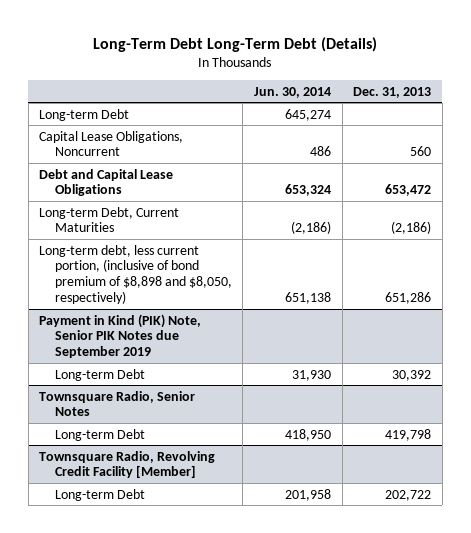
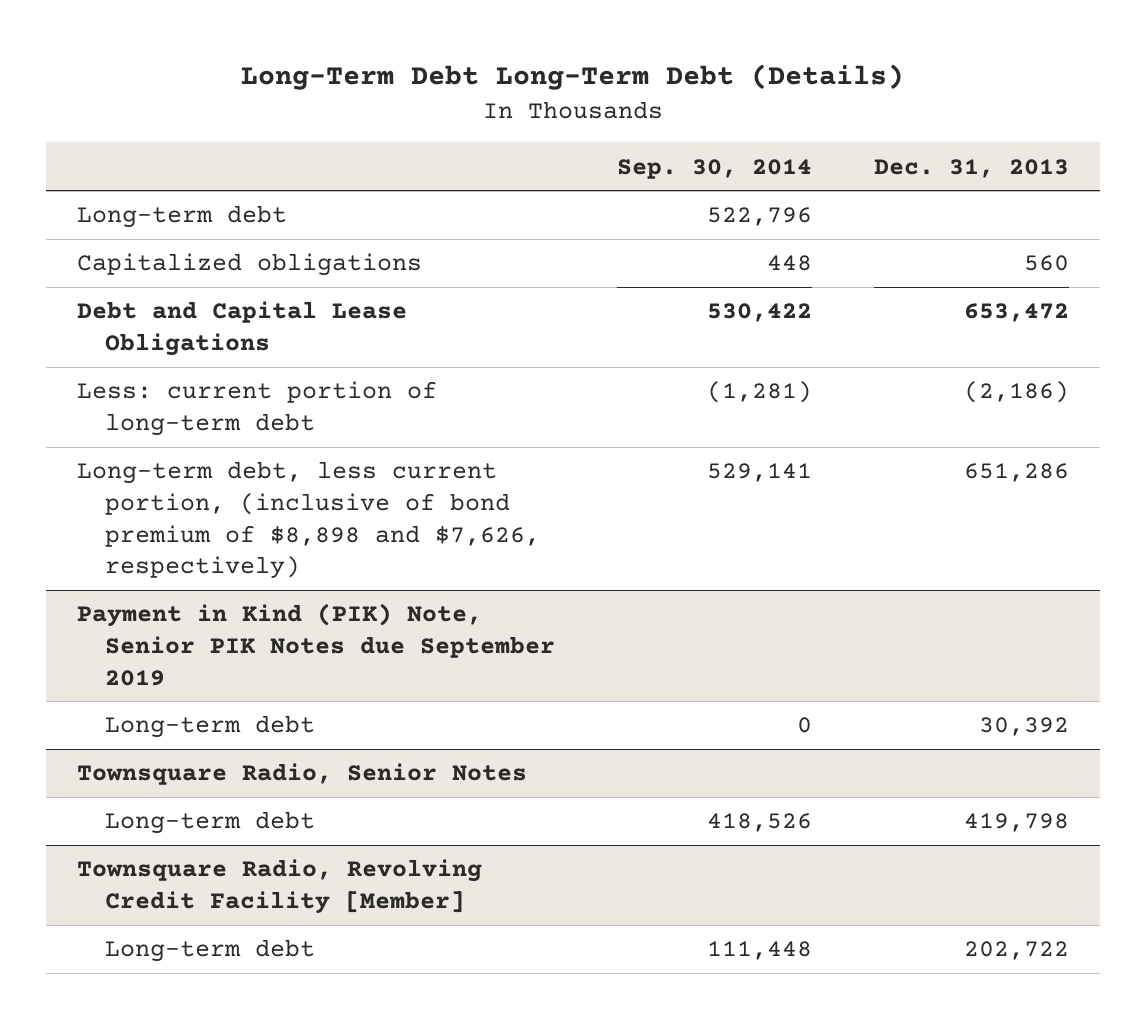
[254,86,332,98] Jun. 30, 2014 -> none
none -> [616,158,812,179] Sep. 30, 2014
[39,108,130,121] Long-term Debt -> [76,205,287,229] Long-term debt
[39,130,184,157] Capital Lease Obligations, Noncurrent -> [76,253,422,277] Capitalized obligations
[39,206,180,233] Long-term Debt, Current Maturities -> [76,381,437,436] Less: current portion of long-term debt
[39,244,232,304] Long-term debt, less current portion, (inclusive of bond premium of $8,898 and $8,050, respectively) -> [76,461,541,580] Long-term debt, less current portion, (inclusive of bond premium of $8,898 and $7,626, respectively)
[54,368,145,381] Long-term Debt -> [105,715,316,739] Long-term debt
[54,428,145,441] Long-term Debt -> [105,811,316,835] Long-term debt
[54,488,145,501] Long-term Debt -> [105,939,316,963] Long-term debt

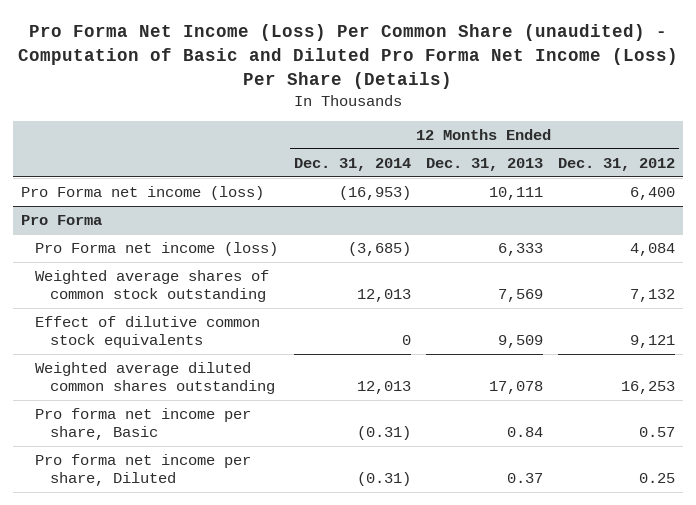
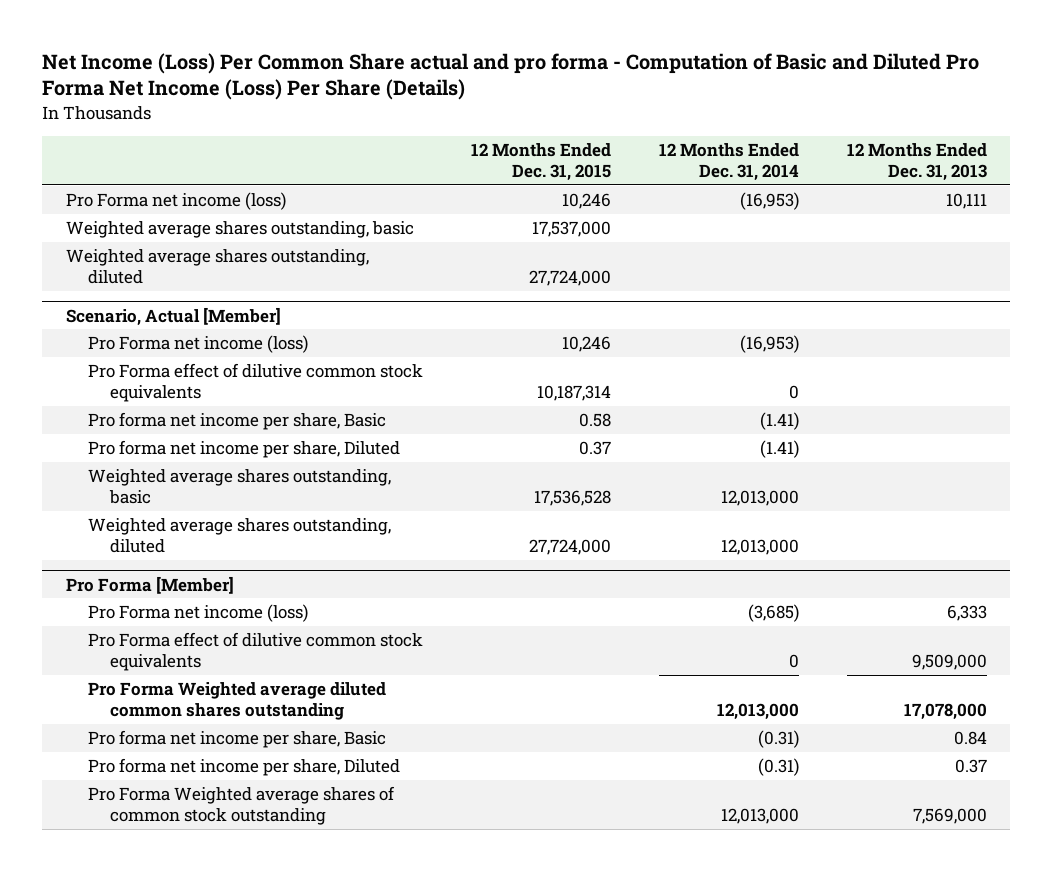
[18,23,679,89] Pro Forma Net Income (Loss) Per Common Share (unaudited) - Computation of Basic and Diluted Pro Forma Net Income (Loss) Per Share (Details) -> [41,52,979,101] Net Income (Loss) Per Common Share actual and pro forma - Computation of Basic and Diluted Pro Forma Net Income (Loss) Per Share (Details)
[558,157,676,171] Dec. 31, 2012 -> none
none -> [470,143,611,181] 12 Months Ended Dec. 31, 2015
none -> [65,221,414,239] Weighted average shares outstanding, basic
none -> [65,249,369,284] Weighted average shares outstanding, diluted
none -> [65,306,281,326] Scenario, Actual [Member]
none -> [87,335,308,354] Pro Forma net income (loss)
none -> [87,363,423,402] Pro Forma effect of dilutive common stock equivalents
none -> [87,412,386,431] Pro forma net income per share, Basic
none -> [87,440,400,459] Pro forma net income per share, Diluted
none -> [87,469,391,504] Weighted average shares outstanding, basic
none -> [87,518,391,553] Weighted average shares outstanding, diluted
[20,214,102,225] Pro Forma -> [65,575,234,594] Pro Forma [Member]
[35,269,270,302] Weighted average shares of common stock outstanding -> none
[35,315,261,348] Effect of dilutive common stock equivalents -> [87,632,423,671] Pro Forma effect of dilutive common stock equivalents
[497,334,543,348] 9,509 -> [911,653,987,670] 9,509,000
[35,361,275,394] Weighted average diluted common shares outstanding -> [87,682,386,720] Pro Forma Weighted average diluted common shares outstanding
[356,380,411,394] 12,013 -> [716,702,799,720] 12,013,000
[488,380,543,394] 17,078 -> [903,702,987,720] 17,078,000
none -> [87,786,395,825] Pro Forma Weighted average shares of common stock outstanding

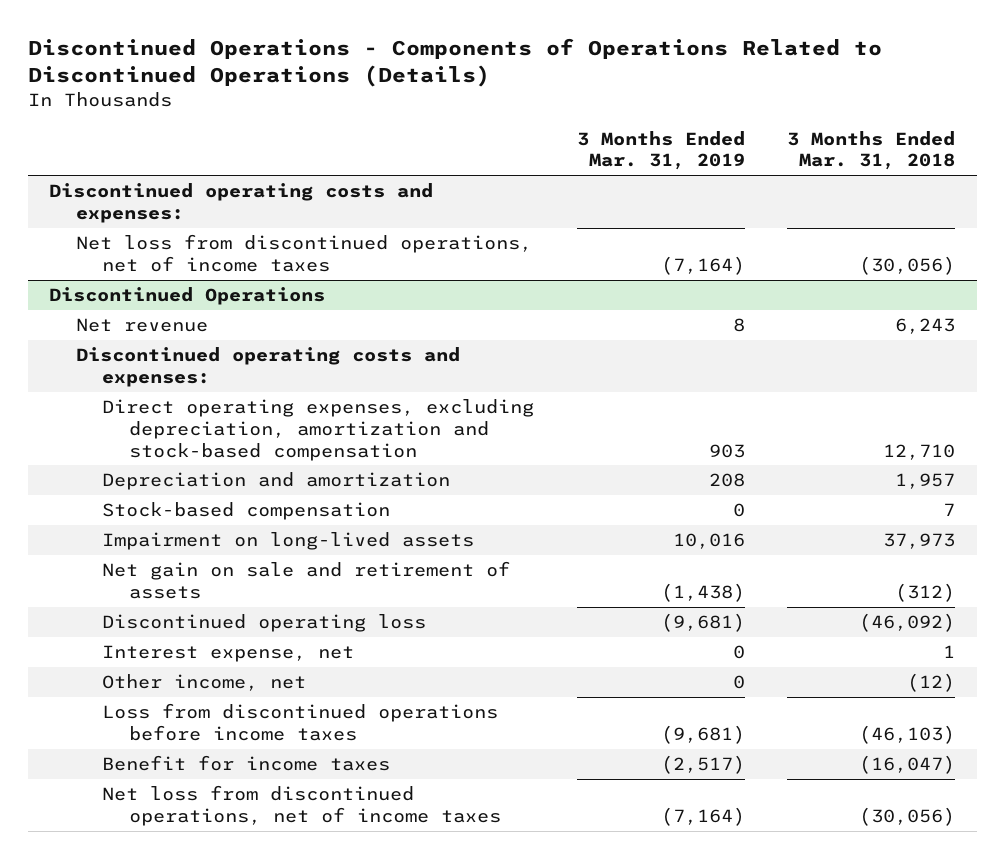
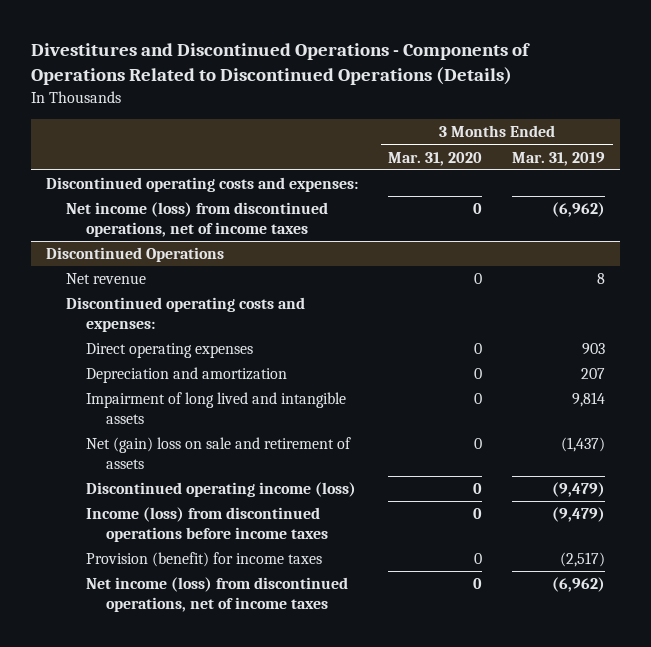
[27,37,882,88] Discontinued Operations - Components of Operations Related to Discontinued Operations (Details) -> [31,43,531,86] Divestitures and Discontinued Operations - Components of Operations Related to Discontinued Operations (Details)
[787,130,956,171] 3 Months Ended Mar. 31, 2018 -> none
none -> [388,151,483,166] Mar. 31, 2020
[75,234,532,272] Net loss from discontinued operations, net of income taxes -> [65,202,328,237] Net income (loss) from discontinued operations, net of income taxes
[660,255,745,275] (7,164) -> [552,202,606,218] (6,962)
[102,502,391,521] Stock-based compensation -> none
[102,645,355,663] Interest expense, net -> none
[102,674,307,692] Other income, net -> none
[102,399,535,461] Direct operating expenses, excluding depreciation, amortization and stock-based compensation -> [85,343,253,359] Direct operating expenses
[708,473,745,488] 208 -> [581,368,606,380] 207
[102,532,475,551] Impairment on long-lived assets -> [85,392,346,424] Impairment of long lived and intangible assets
[672,533,745,550] 10,016 -> [572,392,606,408] 9,814
[102,561,511,599] Net gain on sale and retirement of assets -> [85,437,351,469] Net (gain) loss on sale and retirement of assets
[660,582,745,602] (1,438) -> [561,437,606,453] (1,437)
[102,614,427,633] Discontinued operating loss -> [85,482,356,498] Discontinued operating income (loss)
[660,613,745,633] (9,681) -> [552,482,606,498] (9,479)
[102,703,499,741] Loss from discontinued operations before income taxes -> [85,507,328,542] Income (loss) from discontinued operations before income taxes
[660,724,745,744] (9,681) -> [552,507,606,523] (9,479)
[102,755,391,772] Benefit for income taxes -> [85,552,322,568] Provision (benefit) for income taxes
[102,785,501,826] Net loss from discontinued operations, net of income taxes -> [85,577,348,612] Net income (loss) from discontinued operations, net of income taxes
[660,806,745,826] (7,164) -> [552,577,606,593] (6,962)

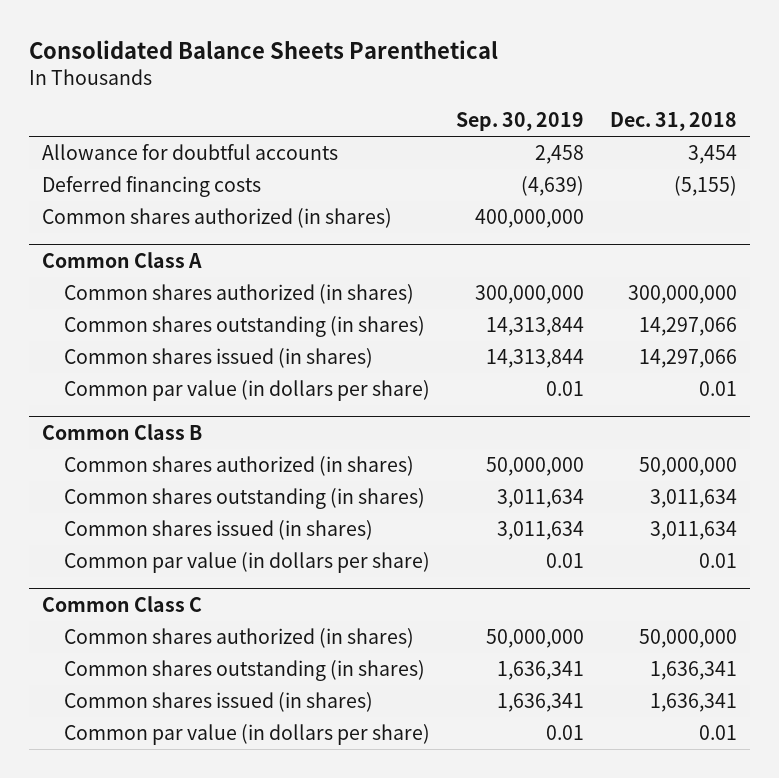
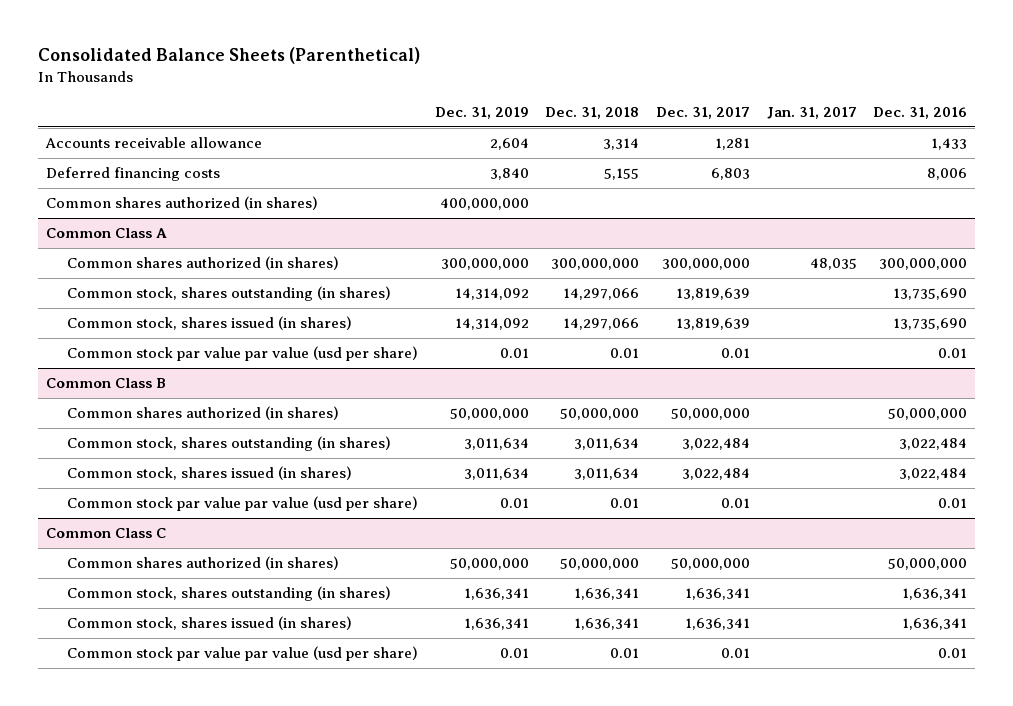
[28,39,498,59] Consolidated Balance Sheets Parenthetical -> [37,47,420,65] Consolidated Balance Sheets (Parenthetical)
[455,112,584,132] Sep. 30, 2019 -> none
none -> [434,107,529,120] Dec. 31, 2019
none -> [655,107,750,120] Dec. 31, 2017
none -> [766,107,857,120] Jan. 31, 2017
none -> [873,107,968,120] Dec. 31, 2016
[41,143,338,160] Allowance for doubtful accounts -> [44,137,262,149] Accounts receivable allowance
[687,144,737,164] 3,454 -> [603,138,640,151] 3,314
[673,175,737,196] (5,155) -> [604,168,640,181] 5,155
[63,315,425,337] Common shares outstanding (in shares) -> [67,286,392,302] Common stock, shares outstanding (in shares)
[63,347,373,368] Common shares issued (in shares) -> [67,316,353,331] Common stock, shares issued (in shares)
[63,379,430,401] Common par value (in dollars per share) -> [67,346,419,362] Common stock par value par value (usd per share)
[63,487,425,509] Common shares outstanding (in shares) -> [67,436,392,452] Common stock, shares outstanding (in shares)
[63,519,373,540] Common shares issued (in shares) -> [67,466,353,481] Common stock, shares issued (in shares)
[63,551,430,573] Common par value (in dollars per share) -> [67,496,419,512] Common stock par value par value (usd per share)
[63,659,425,681] Common shares outstanding (in shares) -> [67,586,392,602] Common stock, shares outstanding (in shares)
[63,691,373,712] Common shares issued (in shares) -> [67,616,353,631] Common stock, shares issued (in shares)
[63,723,430,745] Common par value (in dollars per share) -> [67,646,419,662] Common stock par value par value (usd per share)

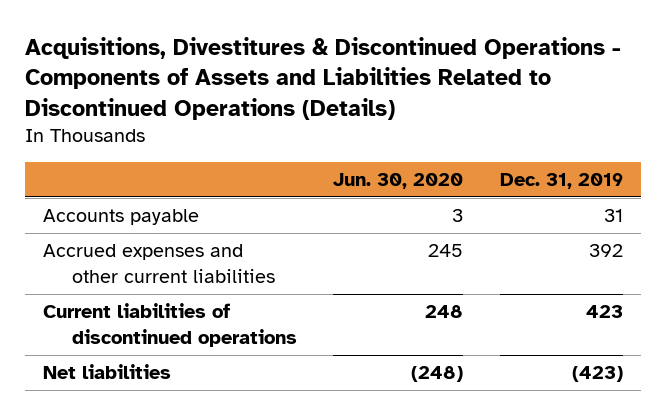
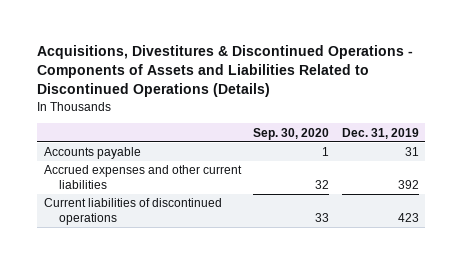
[333,172,464,189] Jun. 30, 2020 -> none
none -> [253,127,330,140] Sep. 30, 2020
[42,364,171,380] Net liabilities -> none

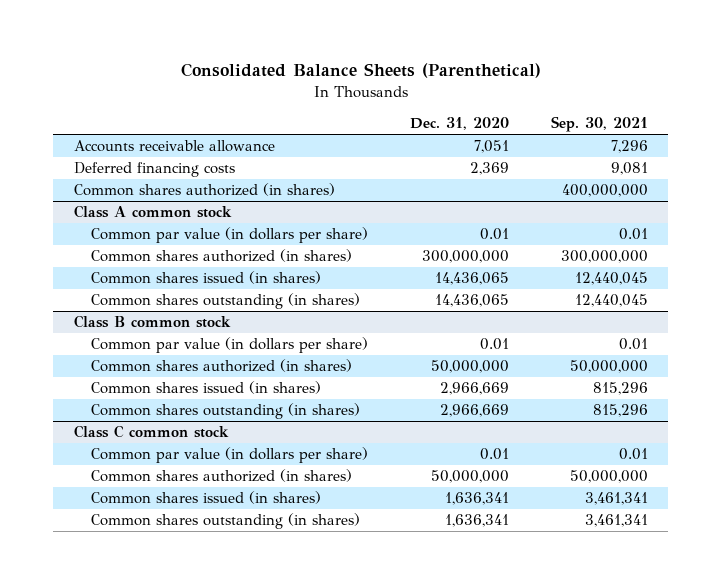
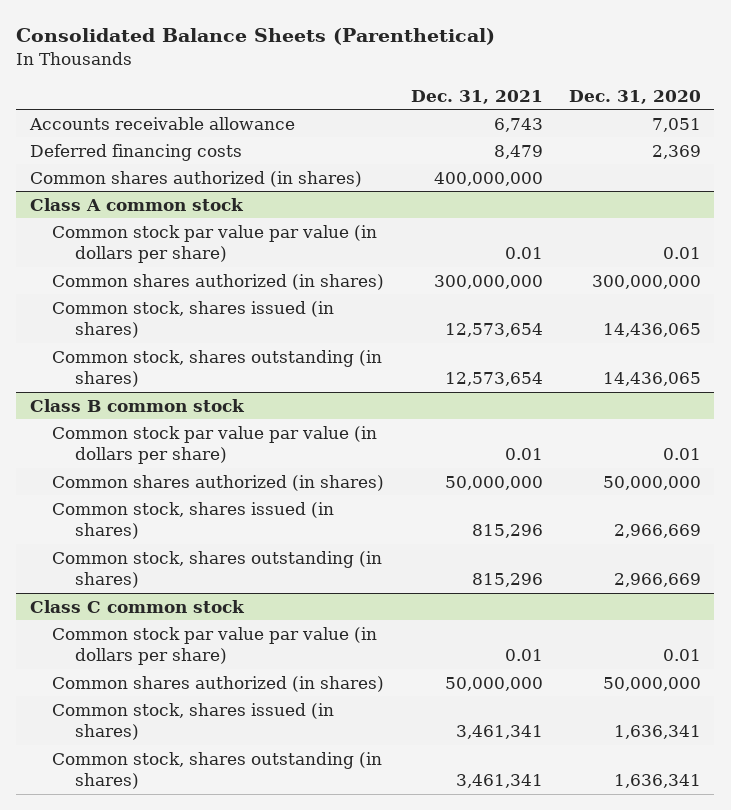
[550,116,648,133] Sep. 30, 2021 -> none
none -> [410,89,543,104] Dec. 31, 2021
[91,227,369,244] Common par value (in dollars per share) -> [52,224,378,264] Common stock par value par value (in dollars per share)
[91,271,322,285] Common shares issued (in shares) -> [52,300,335,339] Common stock, shares issued (in shares)
[91,293,361,310] Common shares outstanding (in shares) -> [52,349,383,388] Common stock, shares outstanding (in shares)
[91,337,369,354] Common par value (in dollars per share) -> [52,425,378,465] Common stock par value par value (in dollars per share)
[91,381,322,395] Common shares issued (in shares) -> [52,501,335,540] Common stock, shares issued (in shares)
[91,403,361,420] Common shares outstanding (in shares) -> [52,550,383,589] Common stock, shares outstanding (in shares)
[91,447,369,464] Common par value (in dollars per share) -> [52,626,378,666] Common stock par value par value (in dollars per share)
[91,491,322,505] Common shares issued (in shares) -> [52,702,335,741] Common stock, shares issued (in shares)
[91,513,361,530] Common shares outstanding (in shares) -> [52,751,383,790] Common stock, shares outstanding (in shares)

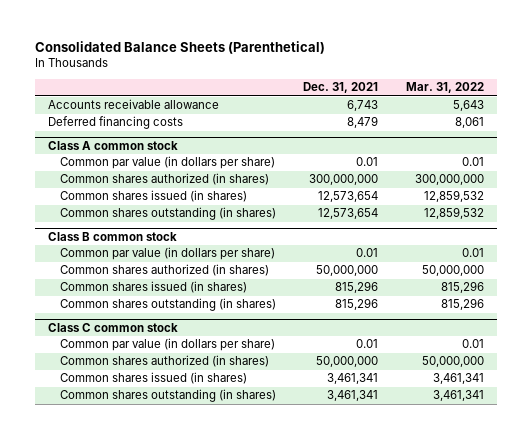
[569,89,702,104] Dec. 31, 2020 -> none
none -> [405,82,484,94] Mar. 31, 2022
[29,170,362,187] Common shares authorized (in shares) -> none
[52,224,378,264] Common stock par value par value (in dollars per share) -> [60,156,276,170] Common par value (in dollars per share)
[52,300,335,339] Common stock, shares issued (in shares) -> [60,190,248,203] Common shares issued (in shares)
[52,349,383,388] Common stock, shares outstanding (in shares) -> [60,207,277,221] Common shares outstanding (in shares)
[52,425,378,465] Common stock par value par value (in dollars per share) -> [60,247,276,261] Common par value (in dollars per share)
[52,501,335,540] Common stock, shares issued (in shares) -> [60,281,248,294] Common shares issued (in shares)
[52,550,383,589] Common stock, shares outstanding (in shares) -> [60,298,277,312] Common shares outstanding (in shares)
[52,626,378,666] Common stock par value par value (in dollars per share) -> [60,338,276,352] Common par value (in dollars per share)
[52,702,335,741] Common stock, shares issued (in shares) -> [60,372,248,385] Common shares issued (in shares)
[52,751,383,790] Common stock, shares outstanding (in shares) -> [60,389,277,403] Common shares outstanding (in shares)

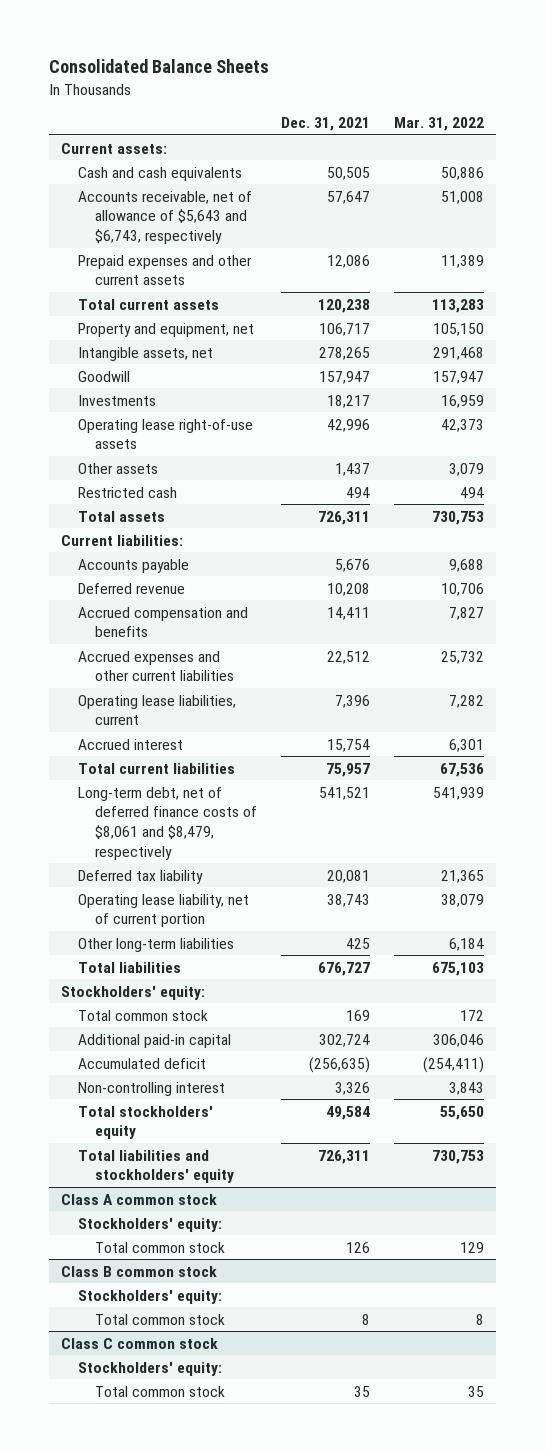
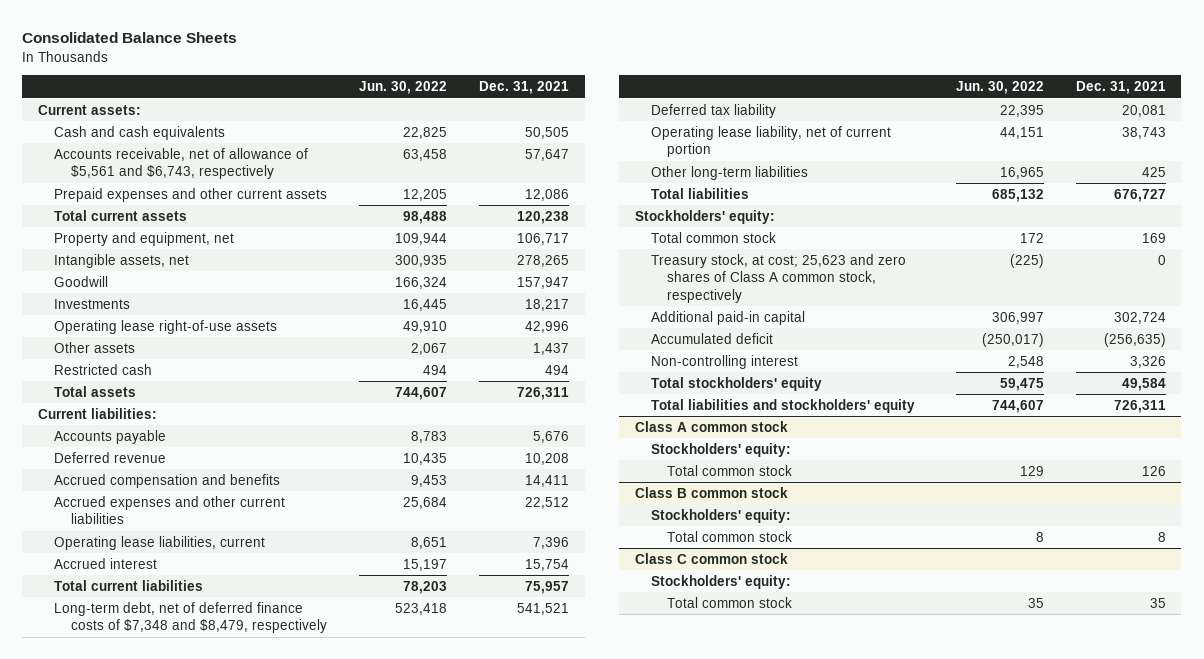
[393,116,484,131] Mar. 31, 2022 -> none
none -> [359,81,448,95] Jun. 30, 2022
[77,190,252,244] Accounts receivable, net of allowance of $5,643 and $6,743, respectively -> [54,147,309,180] Accounts receivable, net of allowance of $5,561 and $6,743, respectively
[77,786,257,860] Long-term debt, net of deferred finance costs of $8,061 and $8,479, respectively -> [54,601,327,634] Long-term debt, net of deferred finance costs of $7,348 and $8,479, respectively
none -> [650,253,906,303] Treasury stock, at cost; 25,623 and zero shares of Class A common stock, respectively

